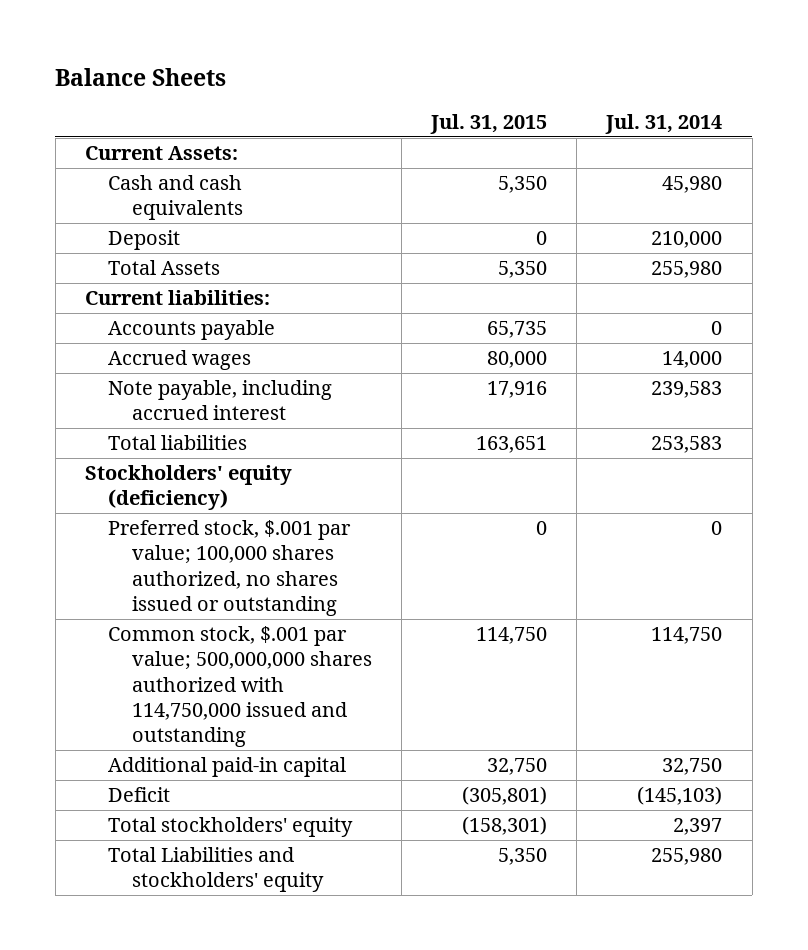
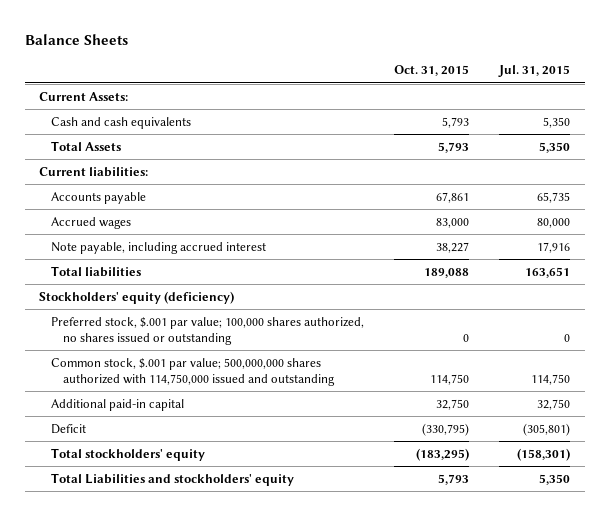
[605,113,723,134] Jul. 31, 2014 -> none
none -> [394,65,470,77] Oct. 31, 2015
[108,230,181,251] Deposit -> none

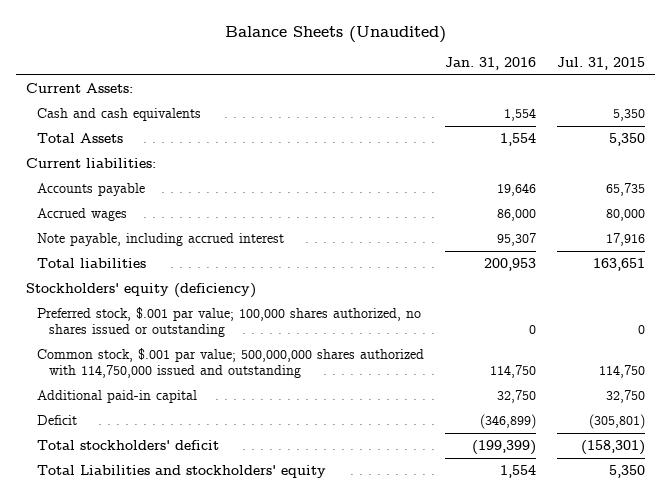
[24,33,128,45] Balance Sheets -> [224,25,446,43] Balance Sheets (Unaudited)
[394,65,470,77] Oct. 31, 2015 -> none
none -> [445,56,537,70] Jan. 31, 2016
[51,447,206,461] Total stockholders' equity -> [37,439,220,450] Total stockholders' deficit

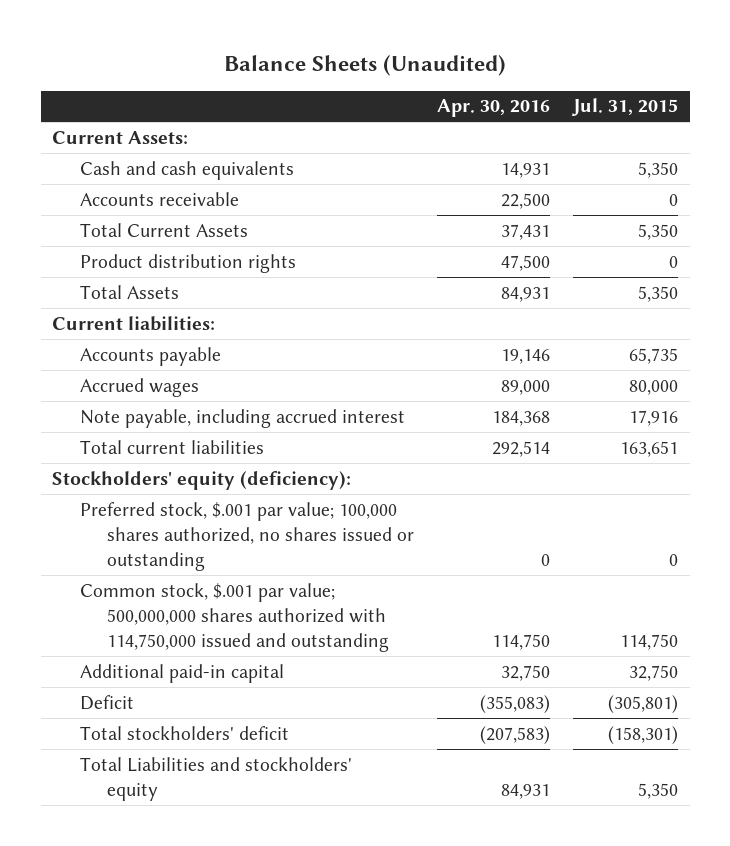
[445,56,537,70] Jan. 31, 2016 -> none
none -> [437,99,551,118] Apr. 30, 2016
none -> [79,191,239,206] Accounts receivable
none -> [79,222,248,237] Total Current Assets
none -> [79,253,296,273] Product distribution rights
[37,257,147,268] Total liabilities -> [79,439,264,454] Total current liabilities
[26,282,257,298] Stockholders' equity (deficiency) -> [52,470,352,490] Stockholders' equity (deficiency):

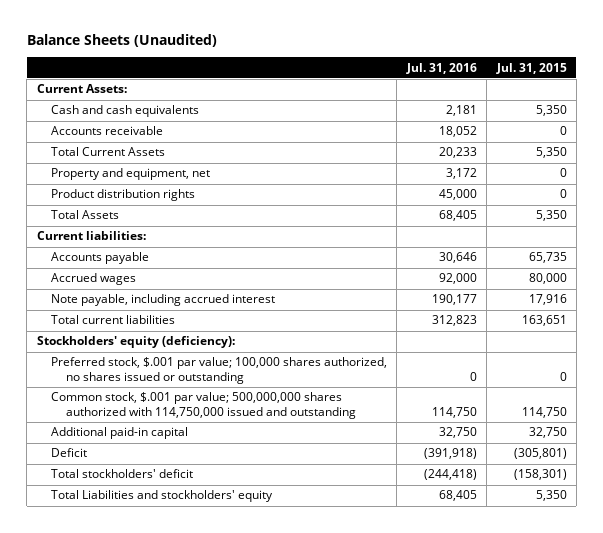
[437,99,551,118] Apr. 30, 2016 -> none
none -> [405,62,477,74] Jul. 31, 2016
none -> [51,168,211,181] Property and equipment, net

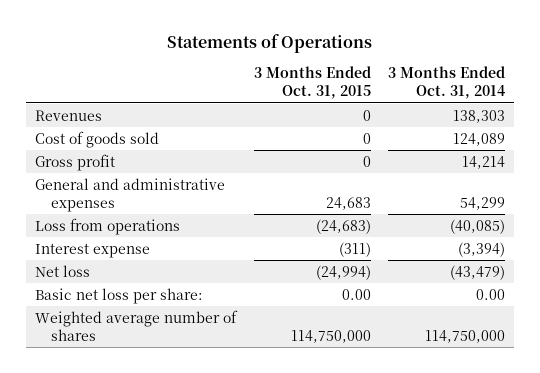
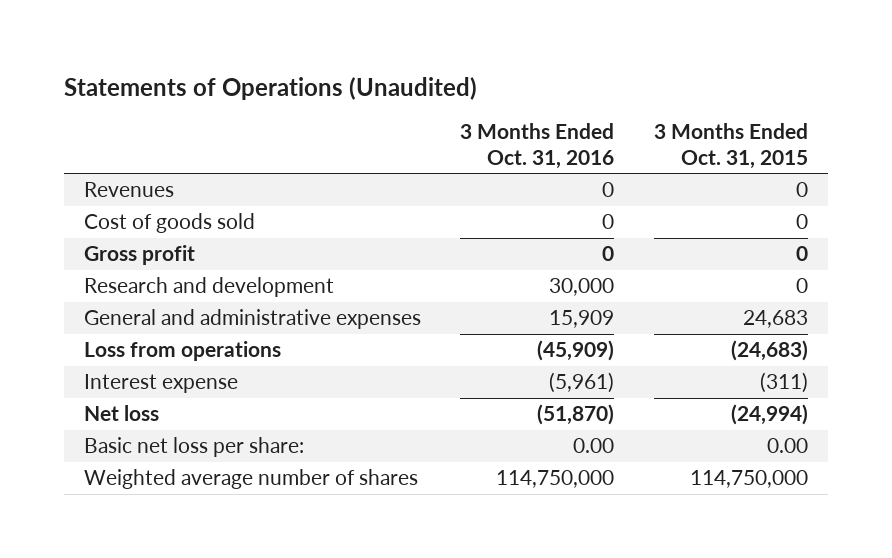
[167,33,373,53] Statements of Operations -> [64,76,478,100] Statements of Operations (Unaudited)
[388,66,506,100] 3 Months Ended Oct. 31, 2014 -> none
none -> [460,123,615,169] 3 Months Ended Oct. 31, 2016
none -> [83,277,334,298] Research and development

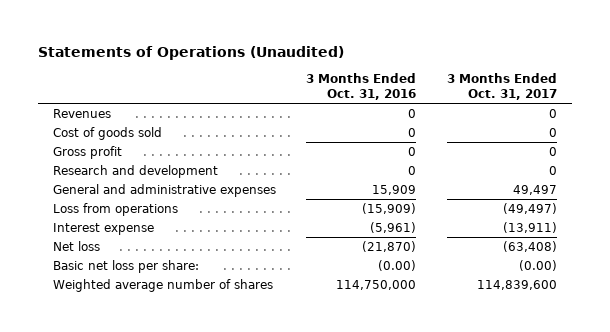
[654,123,809,169] 3 Months Ended Oct. 31, 2015 -> none
none -> [446,72,557,101] 3 Months Ended Oct. 31, 2017
[549,278,615,297] 30,000 -> [408,165,417,175] 0
[537,340,615,362] (45,909) -> [362,202,417,214] (15,909)
[537,404,615,426] (51,870) -> [362,240,417,252] (21,870)
[573,438,615,454] 0.00 -> [378,259,417,271] (0.00)

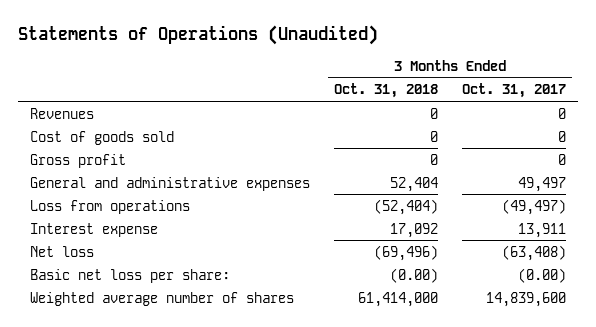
[306,72,417,101] 3 Months Ended Oct. 31, 2016 -> none
none -> [334,83,439,99] Oct. 31, 2018
[52,164,218,178] Research and development -> none
[502,221,557,233] (13,911) -> [518,222,567,238] 13,911
[476,279,557,290] 114,839,600 -> [486,291,567,307] 14,839,600

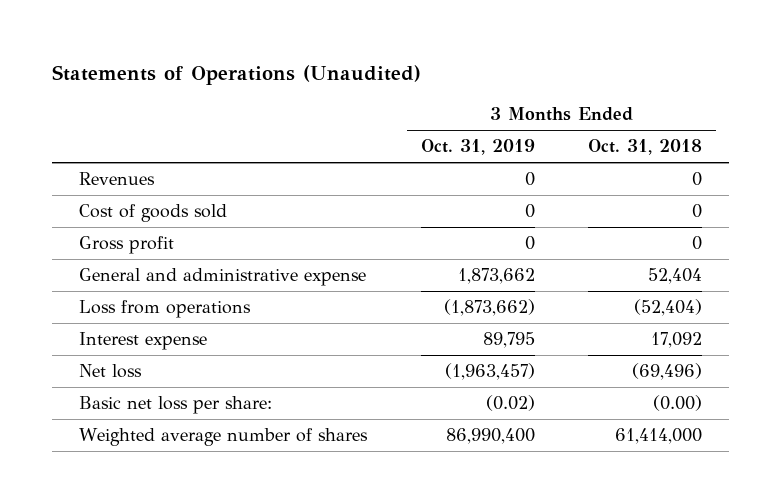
[462,83,567,99] Oct. 31, 2017 -> none
none -> [420,139,535,156] Oct. 31, 2019
[30,176,311,191] General and administrative expenses -> [78,268,366,287] General and administrative expense

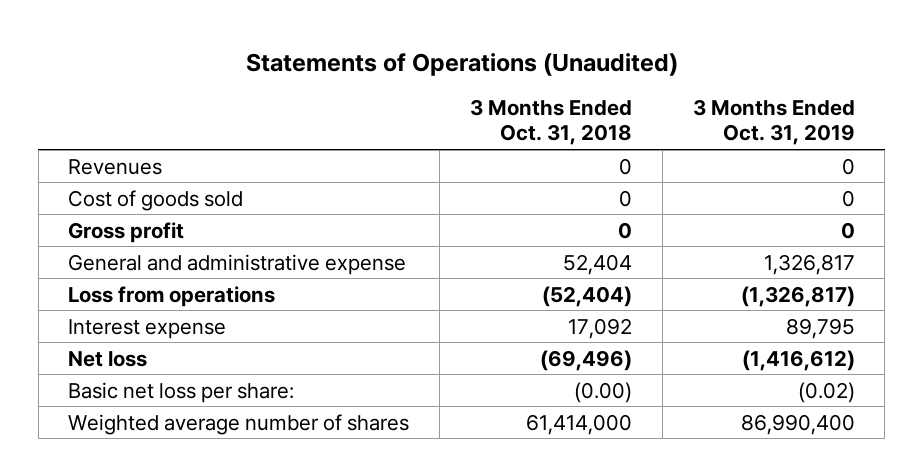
[457,268,535,285] 1,873,662 -> [763,253,855,275] 1,326,817
[443,299,535,317] (1,873,662) -> [740,285,855,307] (1,326,817)
[444,363,535,381] (1,963,457) -> [741,349,855,371] (1,416,612)

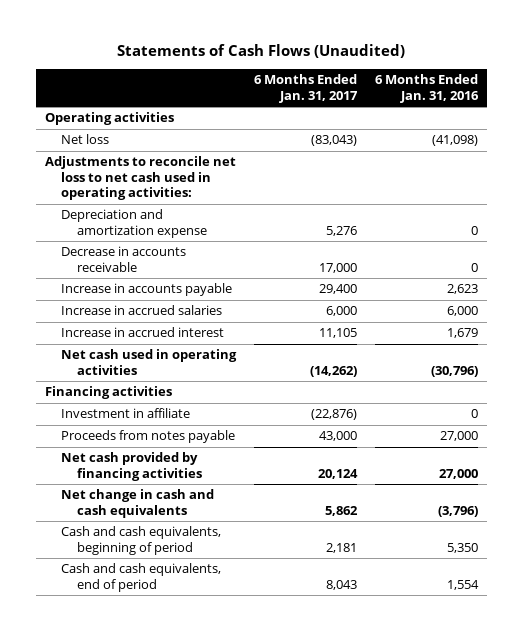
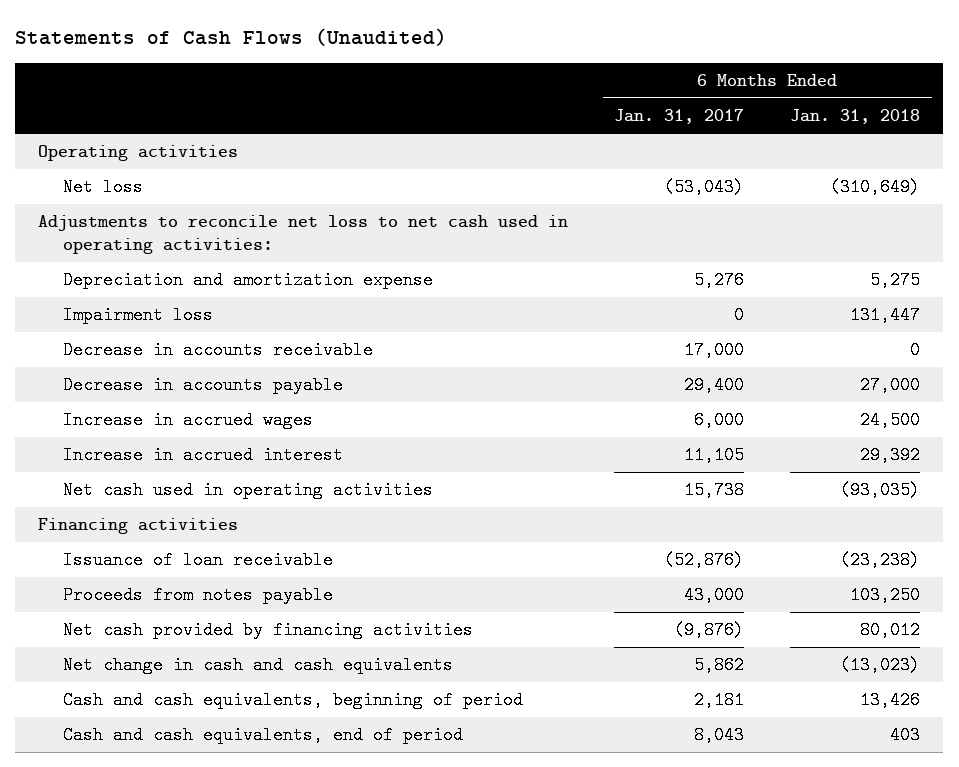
[374,74,479,103] 6 Months Ended Jan. 31, 2016 -> none
none -> [790,109,921,125] Jan. 31, 2018
[310,135,357,147] (83,043) -> [664,178,745,197] (53,043)
none -> [62,306,213,325] Impairment loss
[60,283,232,297] Increase in accounts payable -> [62,376,343,395] Decrease in accounts payable
[60,305,222,316] Increase in accrued salaries -> [62,411,313,430] Increase in accrued wages
[309,365,357,377] (14,262) -> [684,481,745,500] 15,738
[60,408,190,419] Investment in affiliate -> none
none -> [62,551,333,570] Issuance of loan receivable
[317,468,358,479] 20,124 -> [674,621,745,640] (9,876)

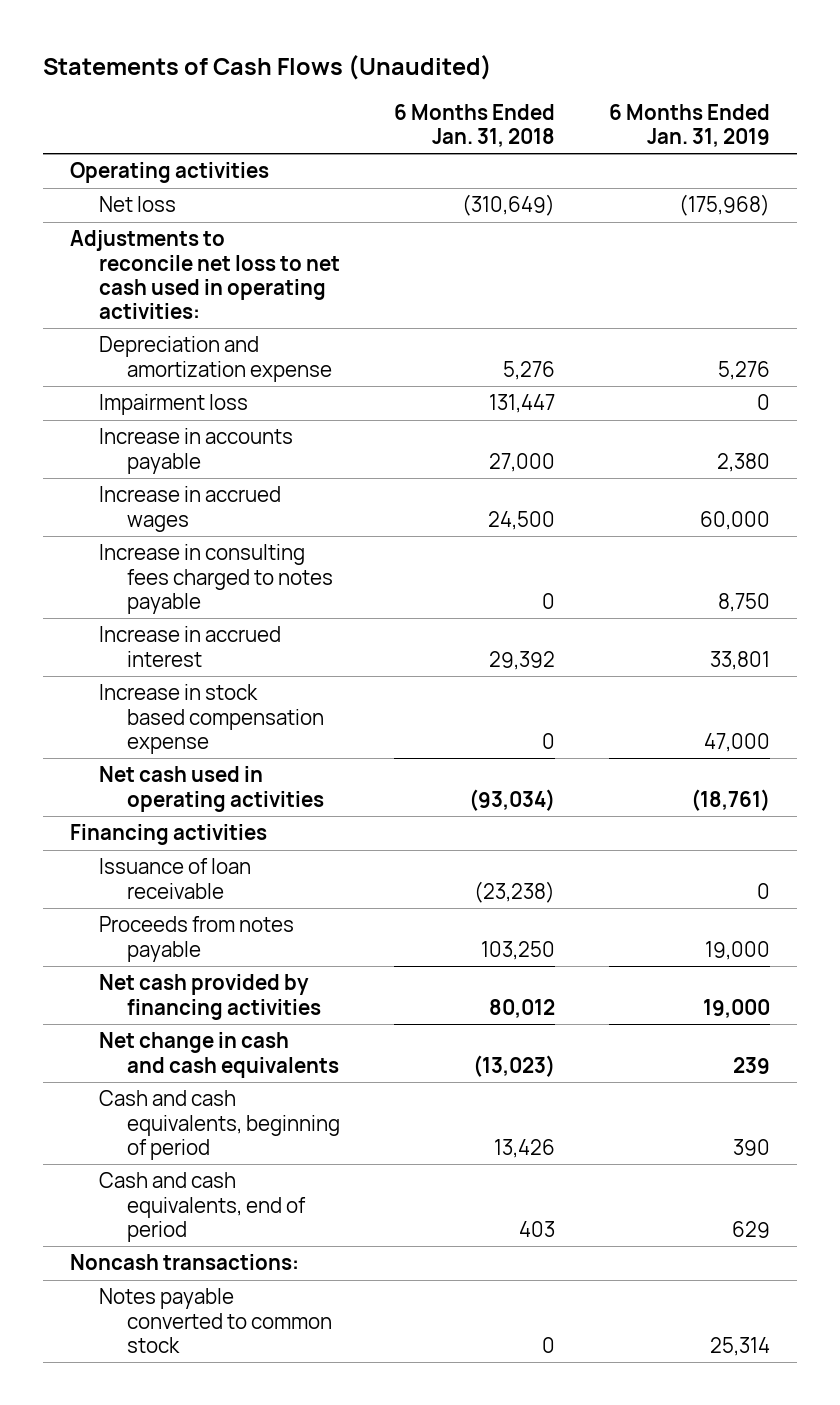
[614,109,745,125] Jan. 31, 2017 -> none
none -> [609,103,771,148] 6 Months Ended Jan. 31, 2019
[870,271,921,290] 5,275 -> [503,360,556,380] 5,276
[62,341,373,360] Decrease in accounts receivable -> none
[62,376,343,395] Decrease in accounts payable -> [98,428,293,474] Increase in accounts payable
none -> [98,544,333,614] Increase in consulting fees charged to notes payable
none -> [98,684,324,754] Increase in stock based compensation expense
[840,481,921,500] (93,035) -> [469,788,556,811] (93,034)
none -> [70,1254,300,1271] Noncash transactions:
none -> [98,1288,332,1353] Notes payable converted to common stock

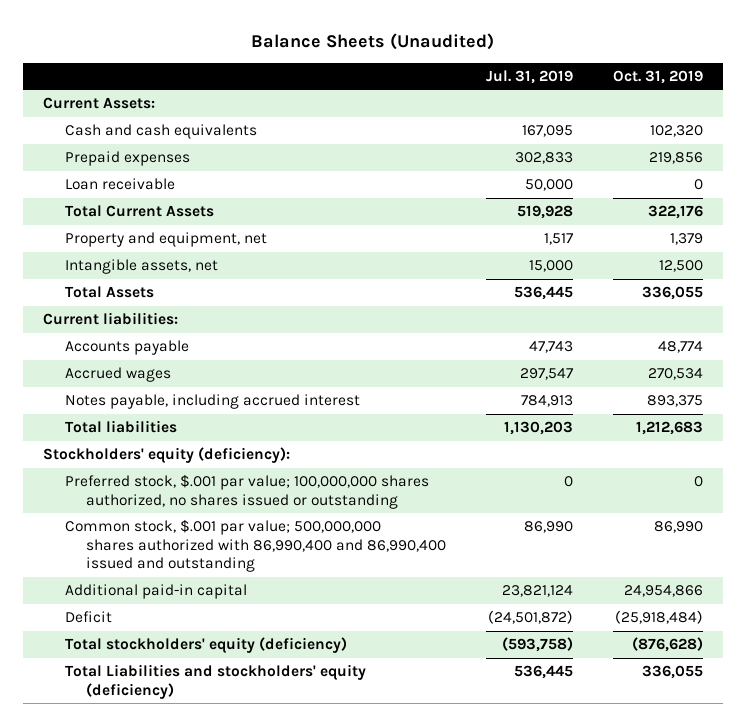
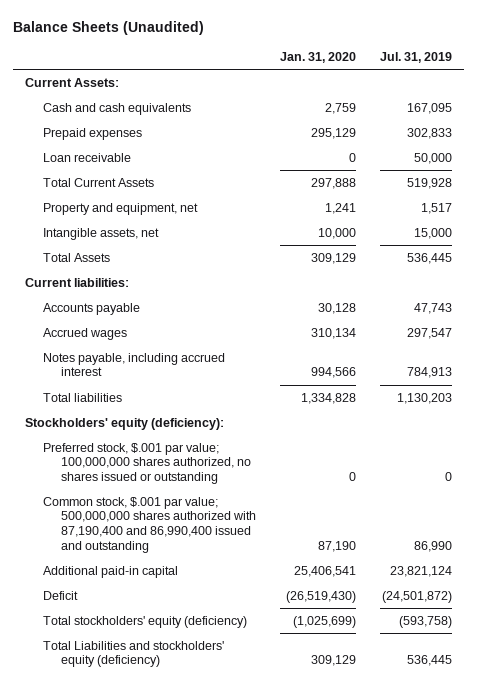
[613,70,704,85] Oct. 31, 2019 -> none
none -> [280,52,357,64] Jan. 31, 2020
[64,519,446,573] Common stock, $.001 par value; 500,000,000 shares authorized with 86,990,400 and 86,990,400 issued and outstanding -> [43,496,257,554] Common stock, $.001 par value; 500,000,000 shares authorized with 87,190,400 and 86,990,400 issued and outstanding

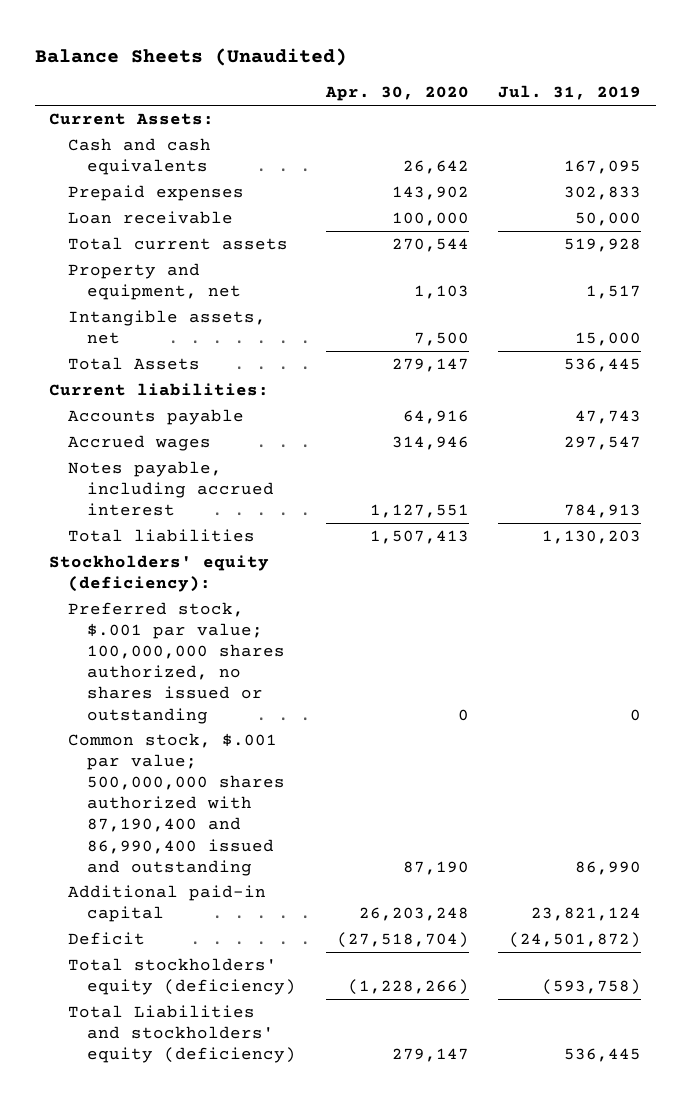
[280,52,357,64] Jan. 31, 2020 -> none
none -> [324,86,469,102] Apr. 30, 2020
[43,177,155,187] Total Current Assets -> [68,236,289,250] Total current assets

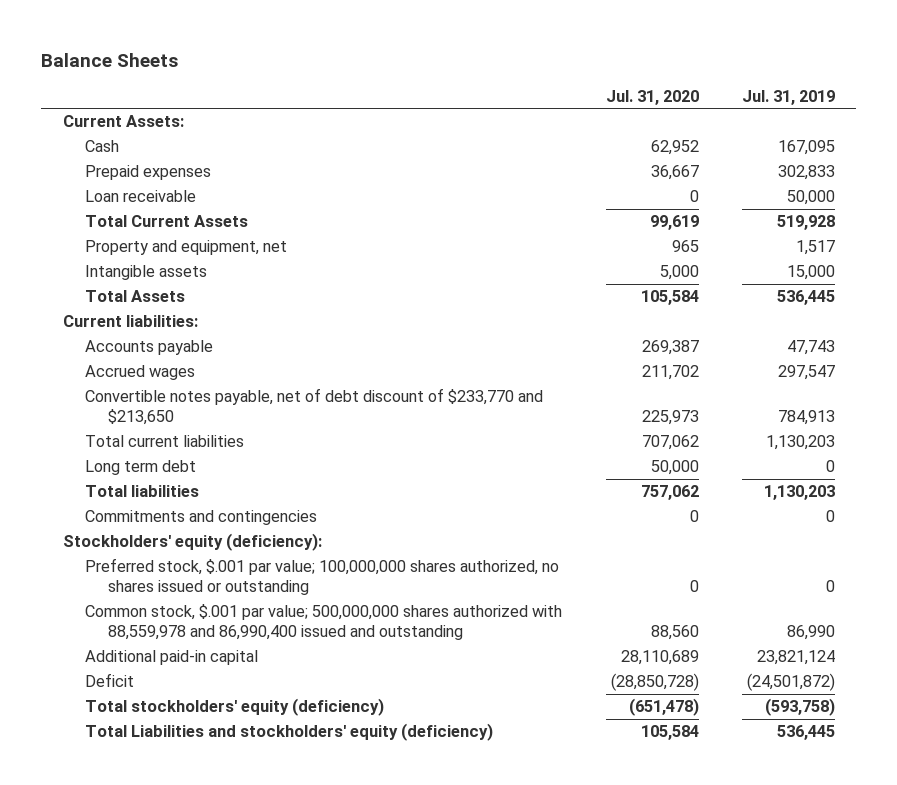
[34,47,347,66] Balance Sheets (Unaudited) -> [41,53,179,68] Balance Sheets
[324,86,469,102] Apr. 30, 2020 -> none
none -> [605,89,699,105] Jul. 31, 2020
[68,137,212,176] Cash and cash equivalents -> [85,140,120,153] Cash
[68,236,289,250] Total current assets -> [85,215,249,228] Total Current Assets
[68,309,267,345] Intangible assets, net -> [85,265,208,281] Intangible assets
[68,460,275,517] Notes payable, including accrued interest -> [85,388,544,426] Convertible notes payable, net of debt discount of $233,770 and $213,650
none -> [85,435,245,448] Total current liabilities
none -> [85,460,197,476] Long term debt
none -> [85,510,318,526] Commitments and contingencies
[68,732,286,876] Common stock, $.001 par value; 500,000,000 shares authorized with 87,190,400 and 86,990,400 issued and outstanding -> [85,604,563,641] Common stock, $.001 par value; 500,000,000 shares authorized with 88,559,978 and 86,990,400 issued and outstanding

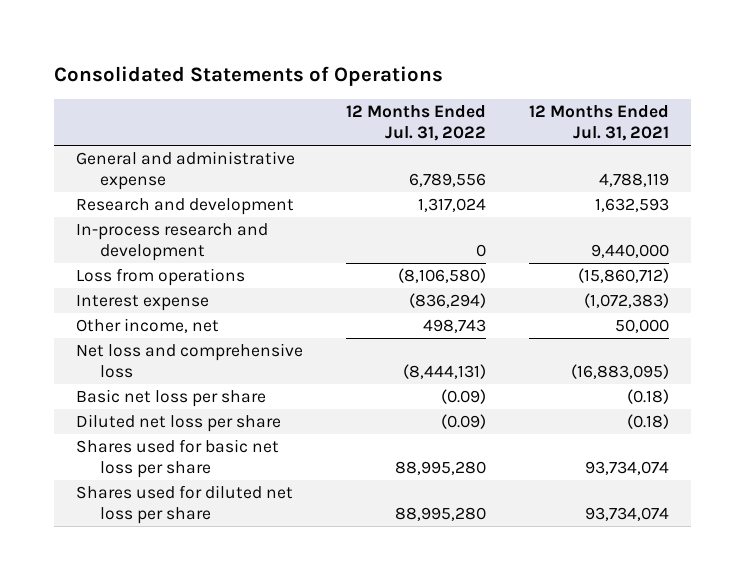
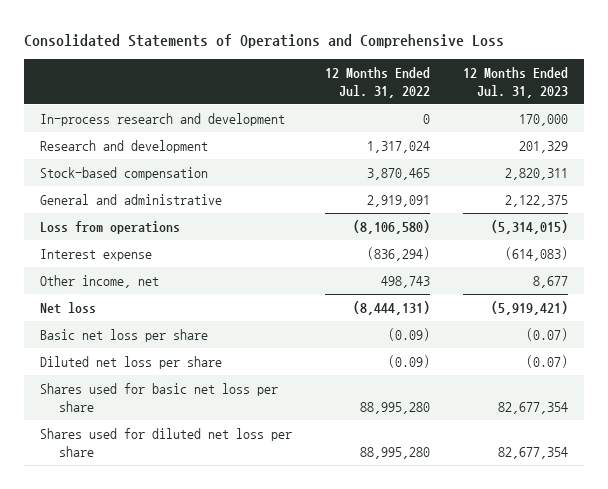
[54,66,444,87] Consolidated Statements of Operations -> [23,34,504,49] Consolidated Statements of Operations and Comprehensive Loss
[529,105,670,142] 12 Months Ended Jul. 31, 2021 -> none
none -> [462,67,568,98] 12 Months Ended Jul. 31, 2023
[75,151,295,190] General and administrative expense -> none
[75,198,294,216] Research and development -> [40,140,209,154] Research and development
none -> [40,167,209,181] Stock-based compensation
none -> [40,194,223,206] General and administrative
[75,343,303,378] Net loss and comprehensive loss -> [40,302,97,315] Net loss

